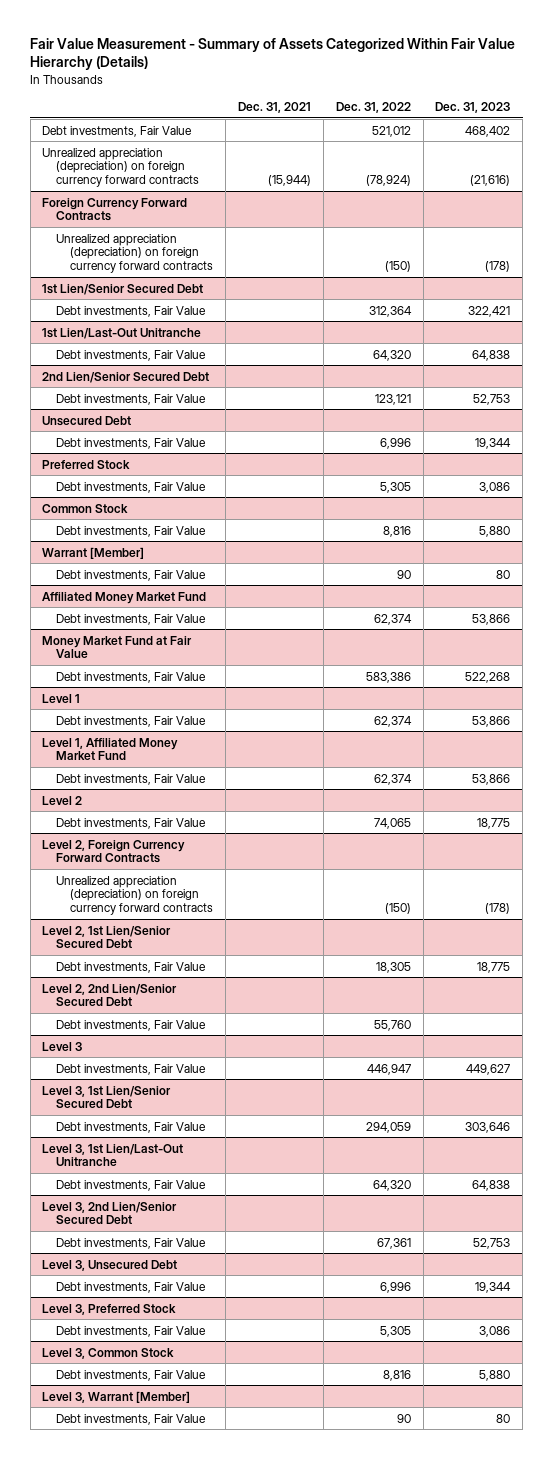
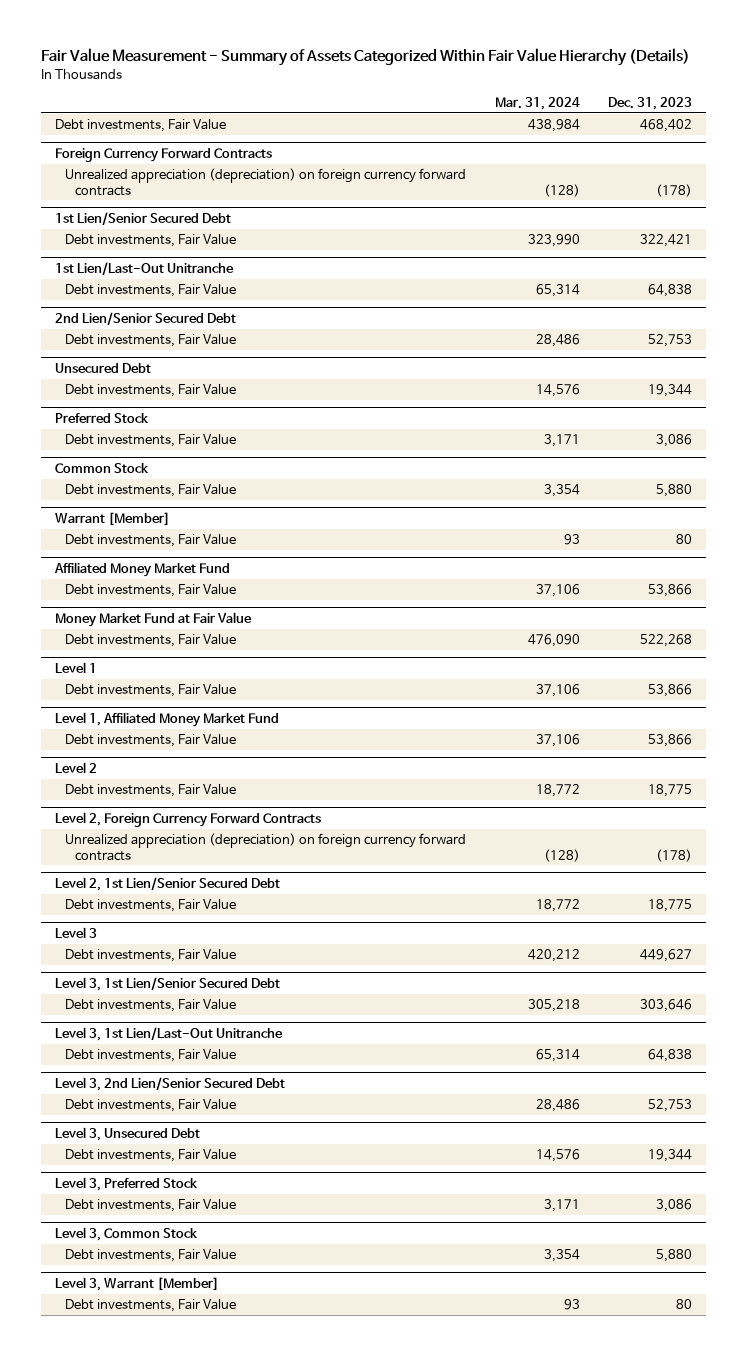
[238,102,312,114] Dec. 31, 2021 -> none
[335,102,411,114] Dec. 31, 2022 -> none
none -> [494,97,580,111] Mar. 31, 2024
[42,147,200,188] Unrealized appreciation (depreciation) on foreign currency forward contracts -> none
[42,983,178,1007] Level 2, 2nd Lien/Senior Secured Debt -> none
[56,1019,207,1031] Debt investments, Fair Value -> none

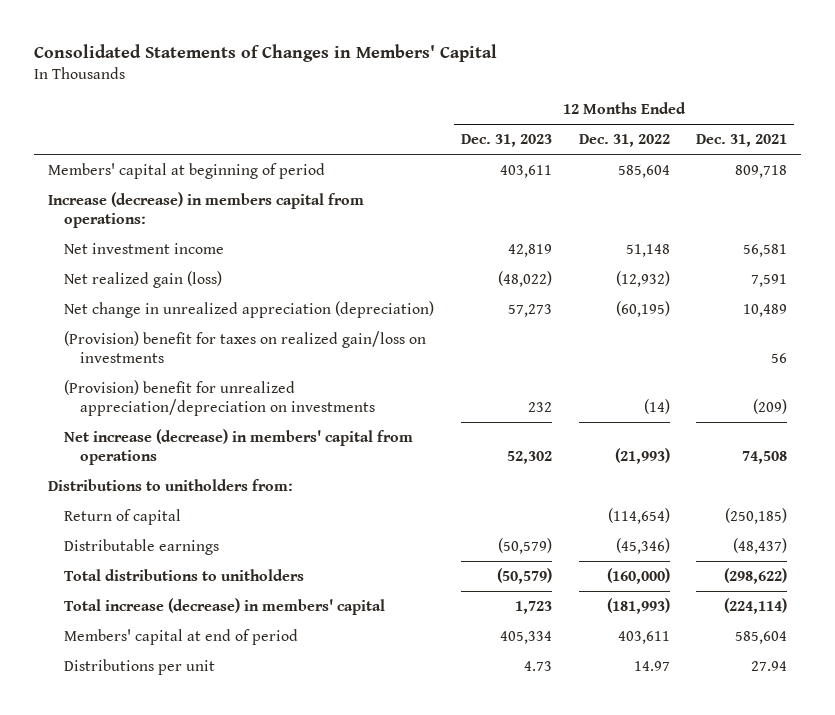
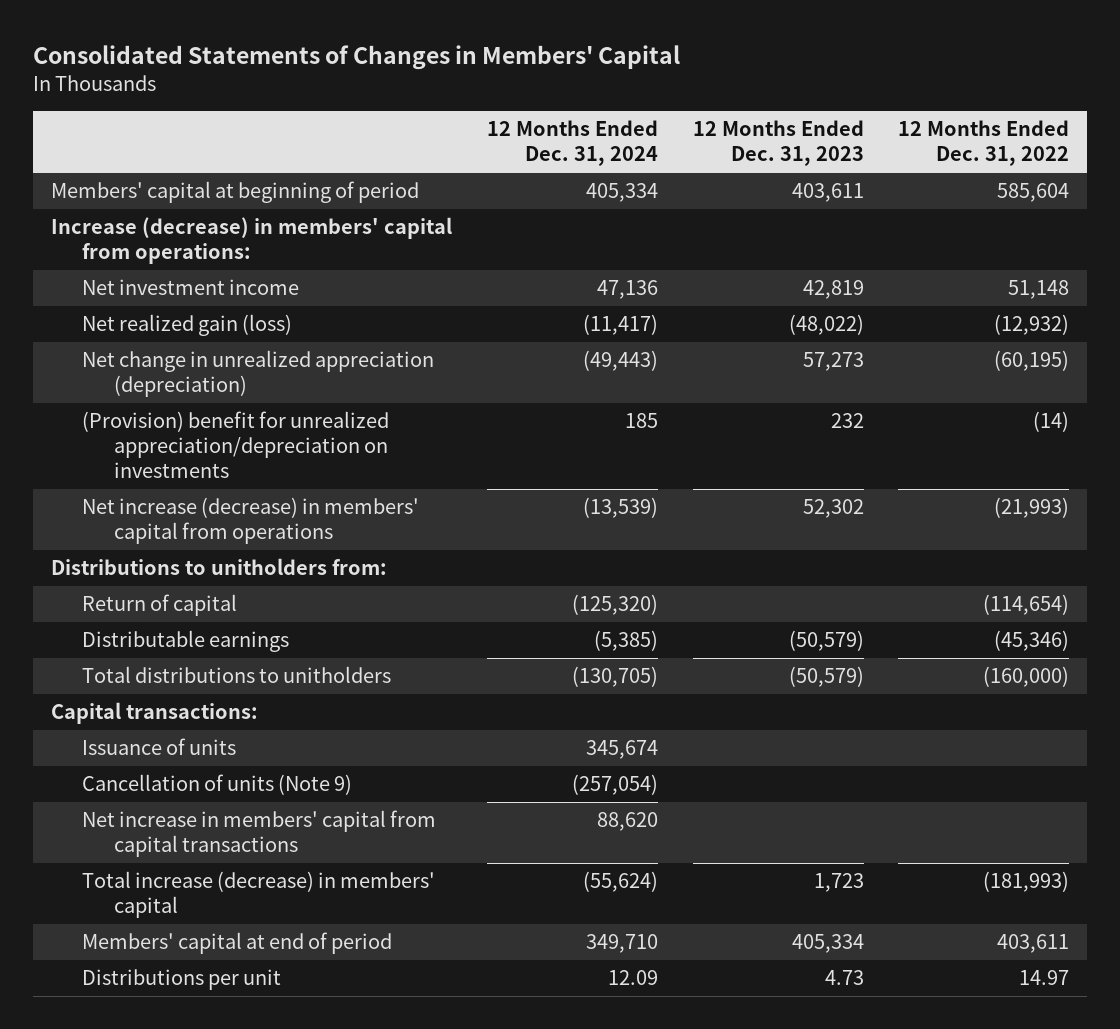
[696,133,788,147] Dec. 31, 2021 -> none
none -> [486,120,658,167] 12 Months Ended Dec. 31, 2024
[47,191,364,228] Increase (decrease) in members capital from operations: -> [50,217,452,265] Increase (decrease) in members' capital from operations:
[63,330,426,363] (Provision) benefit for taxes on realized gain/loss on investments -> none
none -> [50,702,258,725] Capital transactions:
none -> [82,738,237,756] Issuance of units
none -> [82,774,353,796] Cancellation of units (Note 9)
none -> [82,810,437,858] Net increase in members' capital from capital transactions

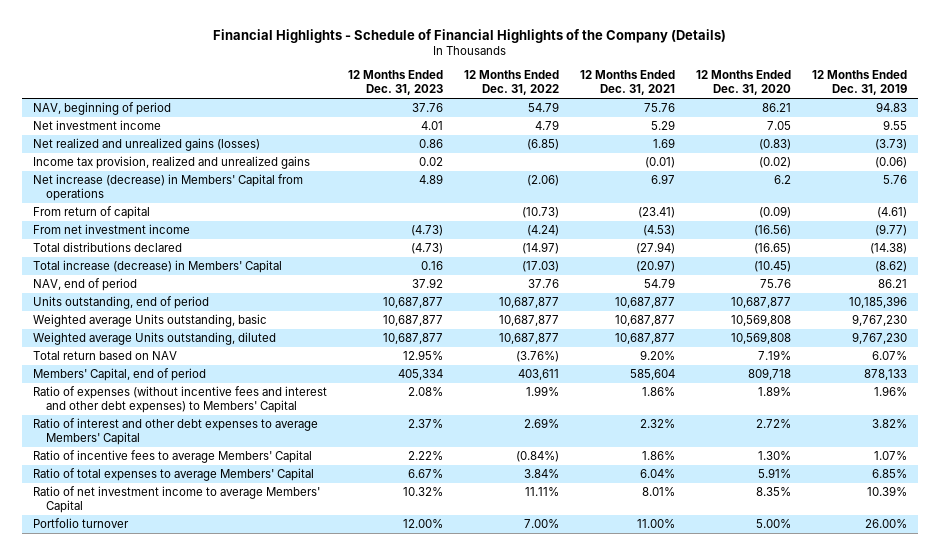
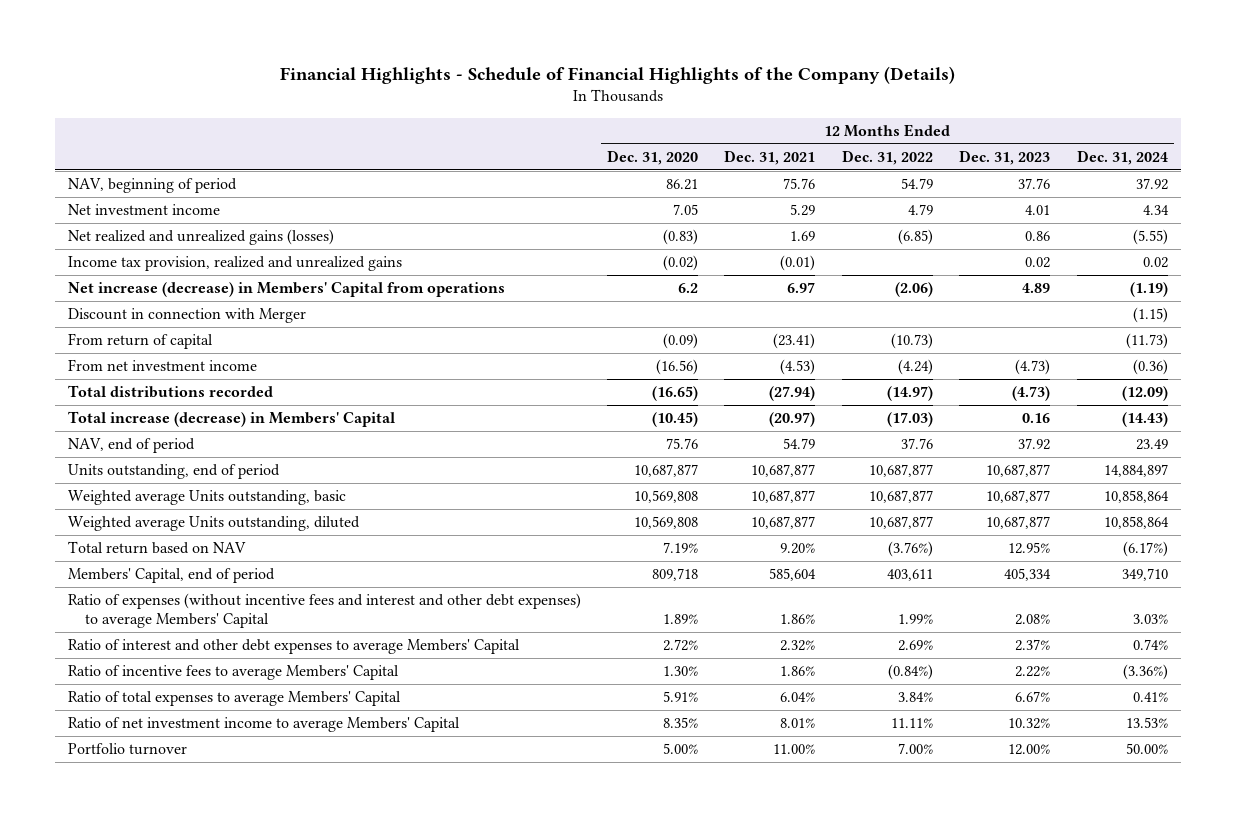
[811,70,907,96] 12 Months Ended Dec. 31, 2019 -> none
none -> [1076,149,1168,165] Dec. 31, 2024
none -> [67,308,306,324] Discount in connection with Merger
[32,242,182,253] Total distributions declared -> [67,385,273,399] Total distributions recorded
[32,386,327,414] Ratio of expenses (without incentive fees and interest and other debt expenses) to Members' Capital -> [67,593,581,629] Ratio of expenses (without incentive fees and interest and other debt expenses) to average Members' Capital

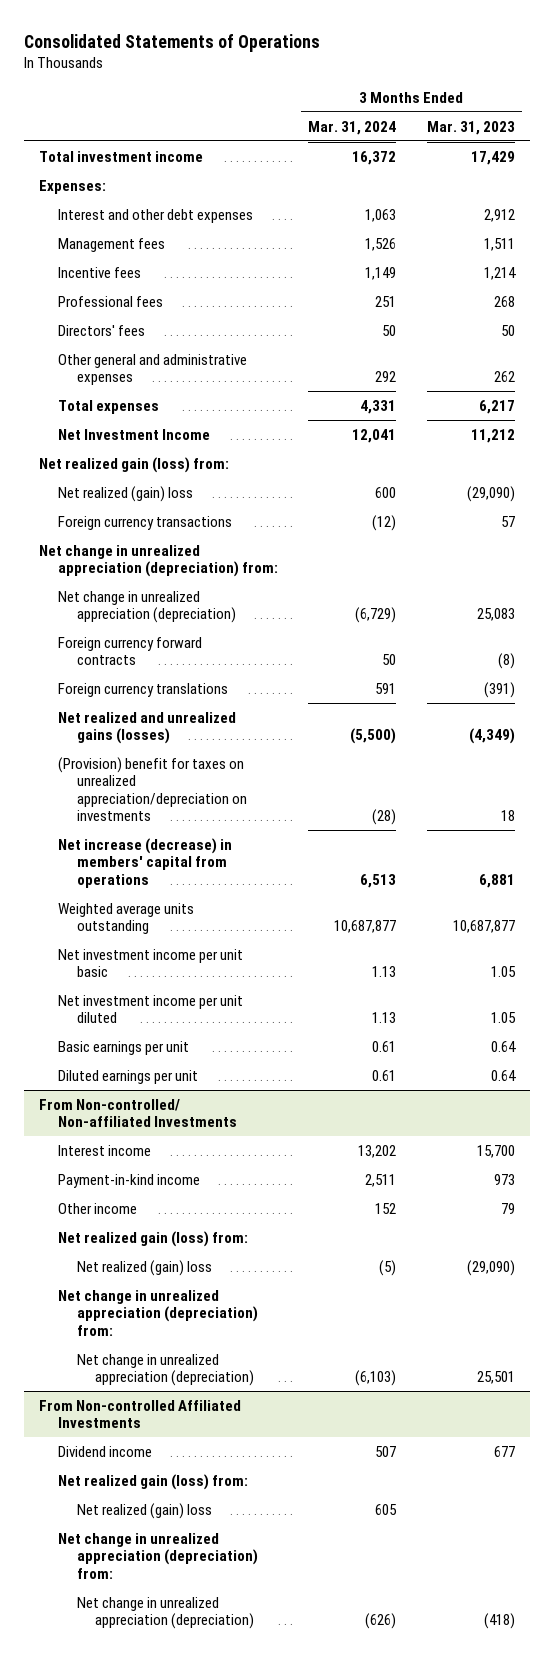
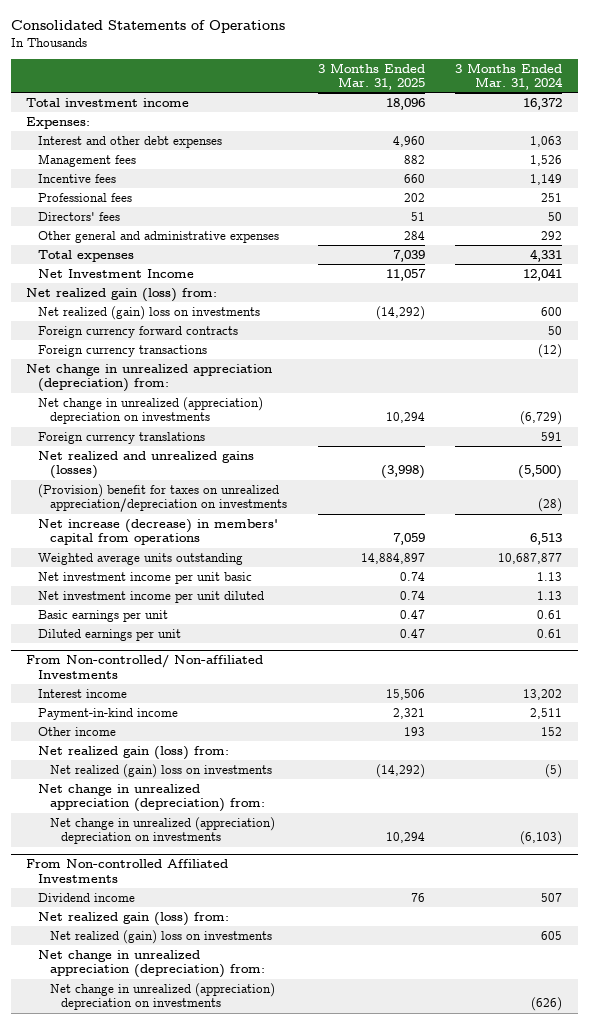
[426,120,515,135] Mar. 31, 2023 -> none
none -> [317,62,425,91] 3 Months Ended Mar. 31, 2025
[57,485,193,502] Net realized (gain) loss -> [37,305,260,320] Net realized (gain) loss on investments
[57,636,202,666] Foreign currency forward contracts -> [37,325,238,338] Foreign currency forward contracts
[57,590,236,624] Net change in unrealized appreciation (depreciation) -> [37,396,263,425] Net change in unrealized (appreciation) depreciation on investments
[76,1259,212,1276] Net realized (gain) loss -> [49,763,272,778] Net realized (gain) loss on investments
[76,1353,255,1387] Net change in unrealized appreciation (depreciation) -> [49,816,275,845] Net change in unrealized (appreciation) depreciation on investments
[76,1502,212,1519] Net realized (gain) loss -> [49,929,272,944] Net realized (gain) loss on investments
[76,1596,255,1630] Net change in unrealized appreciation (depreciation) -> [49,982,275,1011] Net change in unrealized (appreciation) depreciation on investments

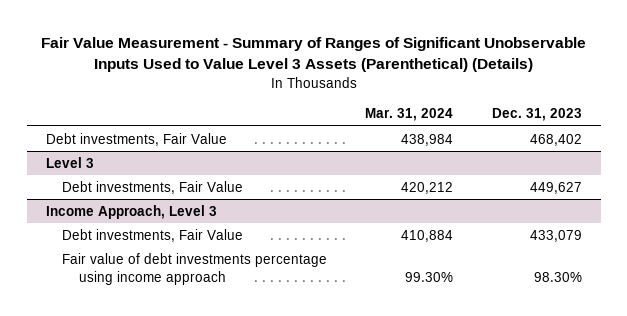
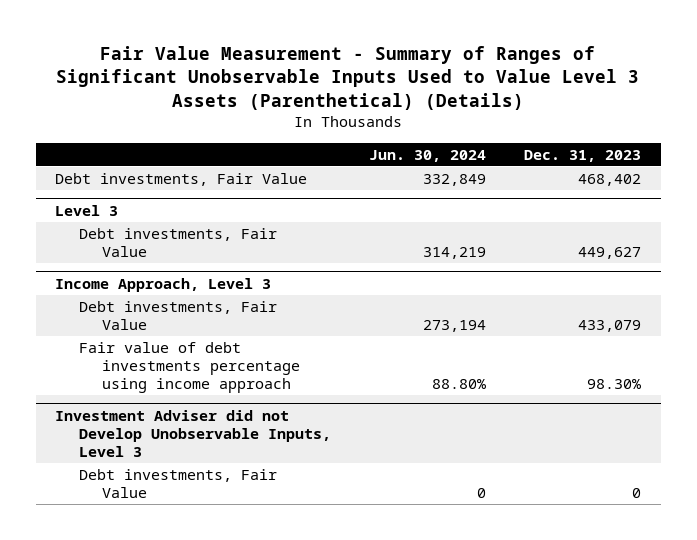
[365,108,454,122] Mar. 31, 2024 -> none
none -> [369,149,487,162] Jun. 30, 2024
none -> [55,410,331,457] Investment Adviser did not Develop Unobservable Inputs, Level 3
none -> [78,469,277,498] Debt investments, Fair Value

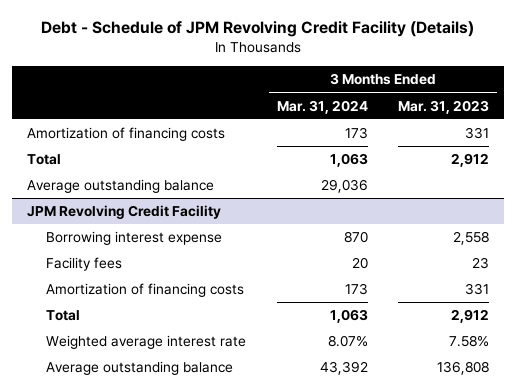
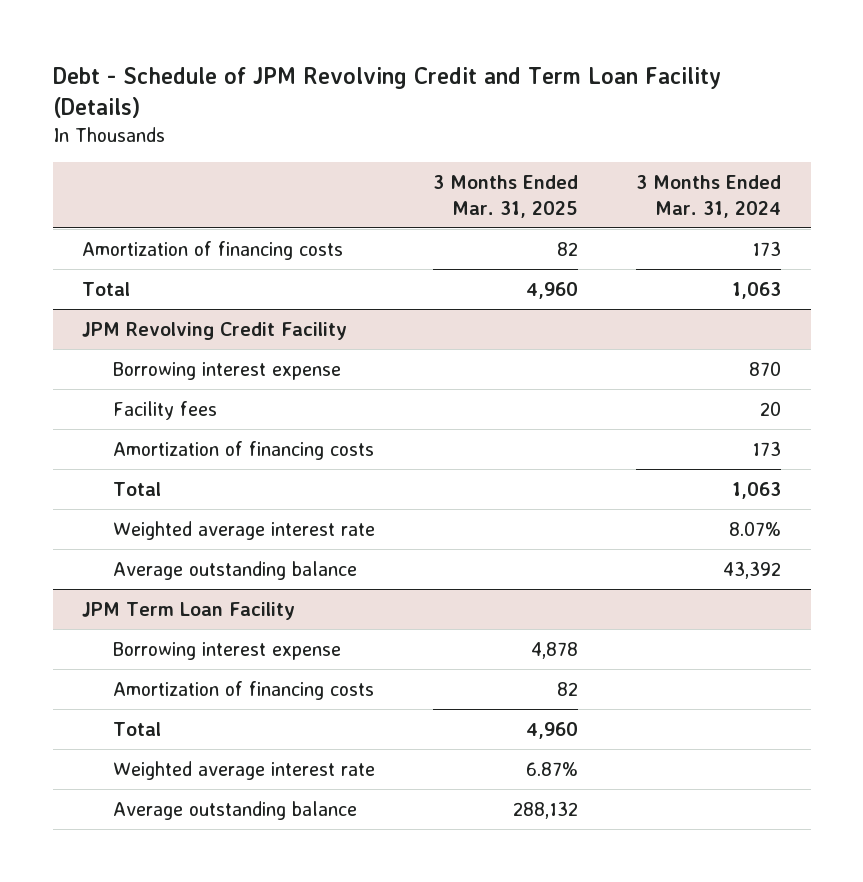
[41,21,475,38] Debt - Schedule of JPM Revolving Credit Facility (Details) -> [52,66,721,118] Debt - Schedule of JPM Revolving Credit and Term Loan Facility (Details)
[398,99,490,114] Mar. 31, 2023 -> none
none -> [433,175,579,218] 3 Months Ended Mar. 31, 2025
[26,179,214,194] Average outstanding balance -> none
none -> [81,601,295,620] JPM Term Loan Facility
none -> [112,641,341,660] Borrowing interest expense
none -> [112,680,374,700] Amortization of financing costs
none -> [112,721,161,736] Total
none -> [112,760,375,780] Weighted average interest rate
none -> [112,800,357,820] Average outstanding balance

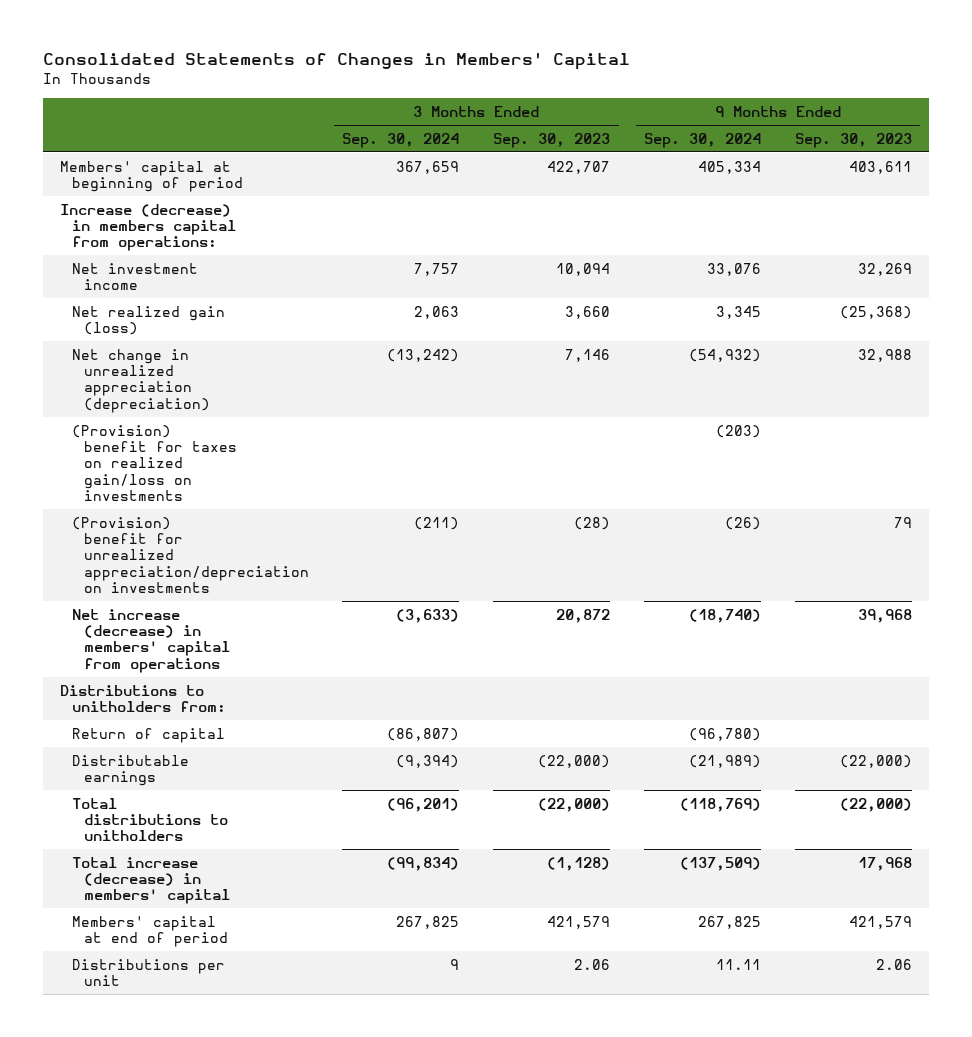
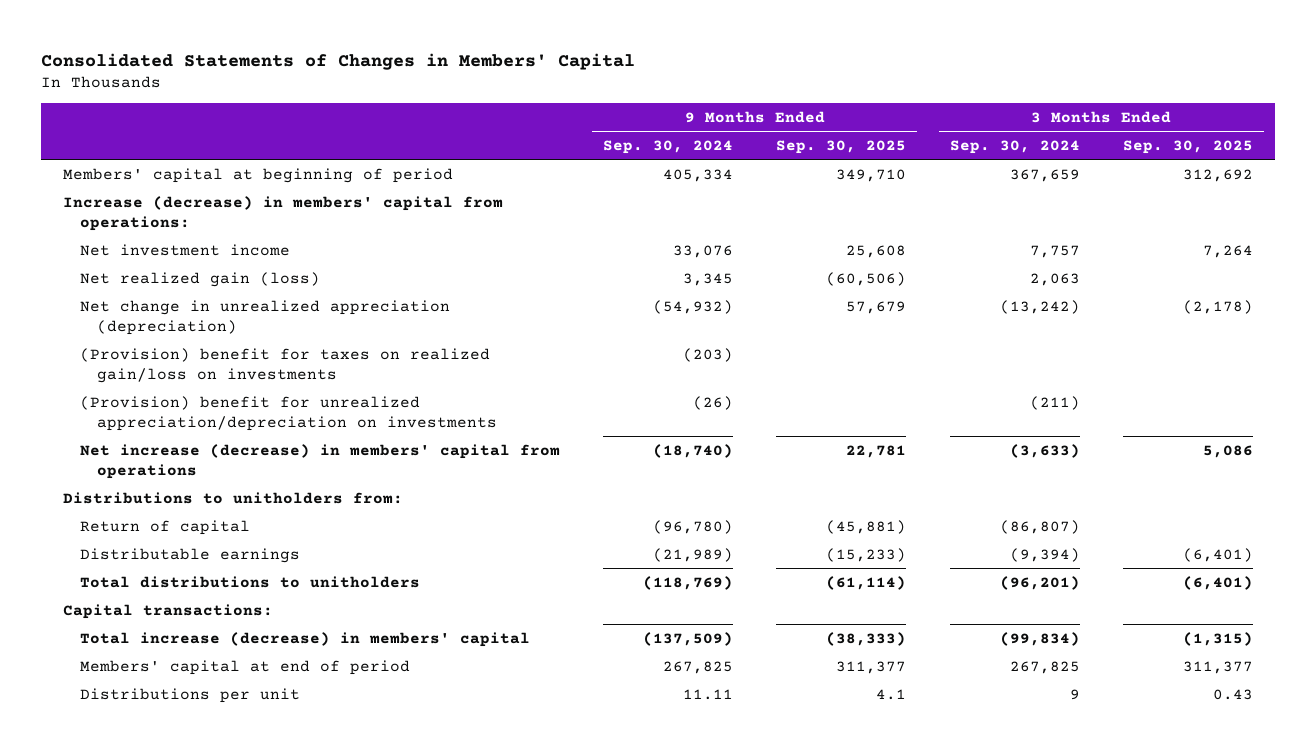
[493,132,611,148] Sep. 30, 2023 -> none
[794,132,912,148] Sep. 30, 2023 -> none
none -> [776,139,907,154] Sep. 30, 2025
none -> [1123,139,1254,154] Sep. 30, 2025
[60,203,237,252] Increase (decrease) in members capital from operations: -> [62,195,503,231] Increase (decrease) in members' capital from operations:
none -> [62,603,273,619] Capital transactions:

